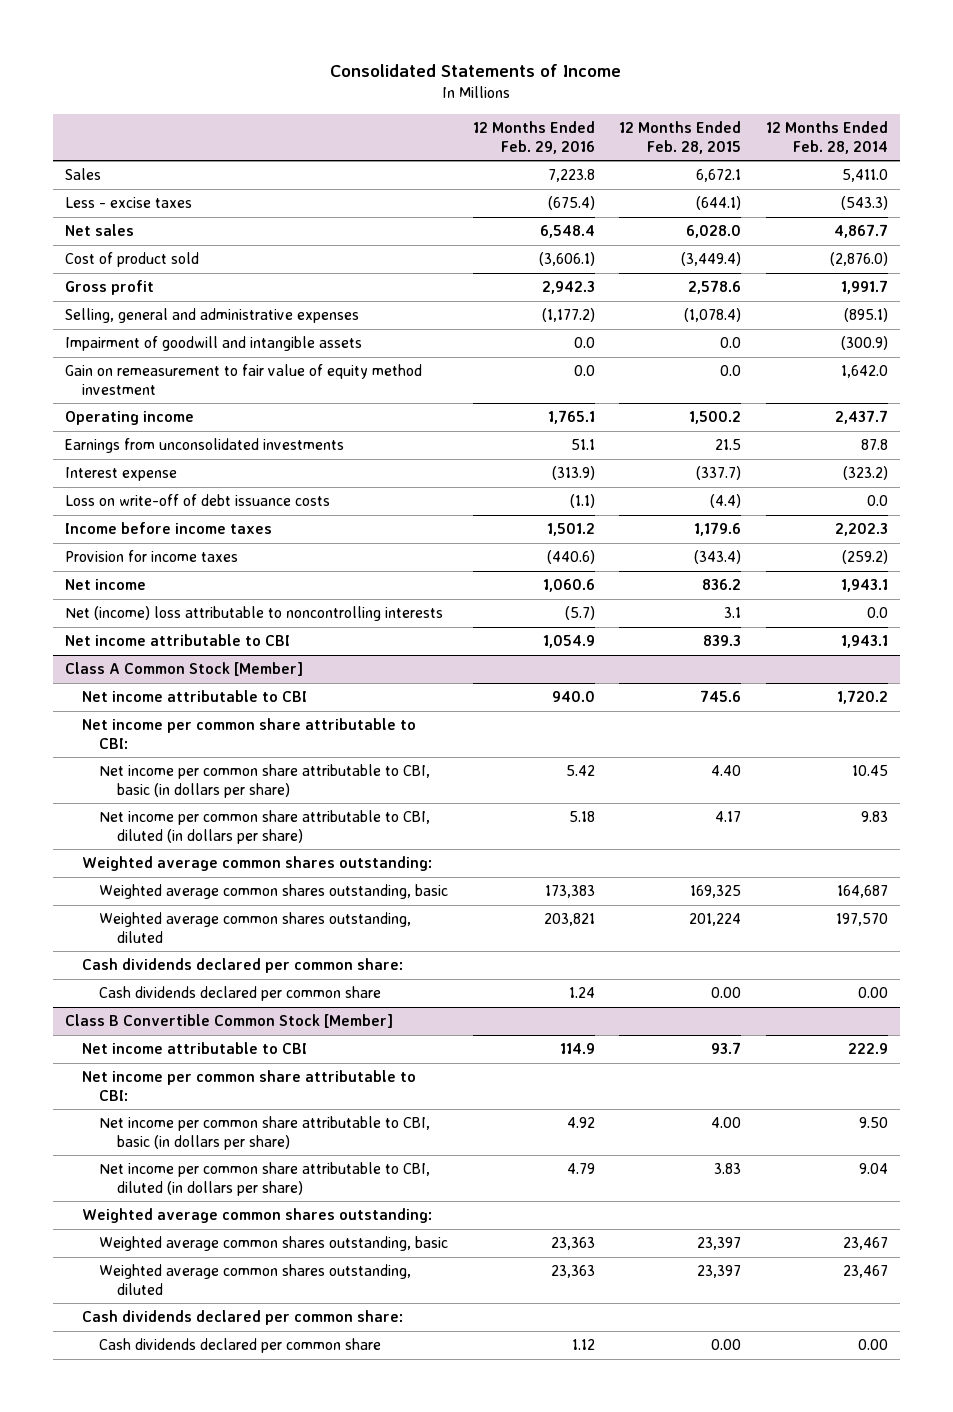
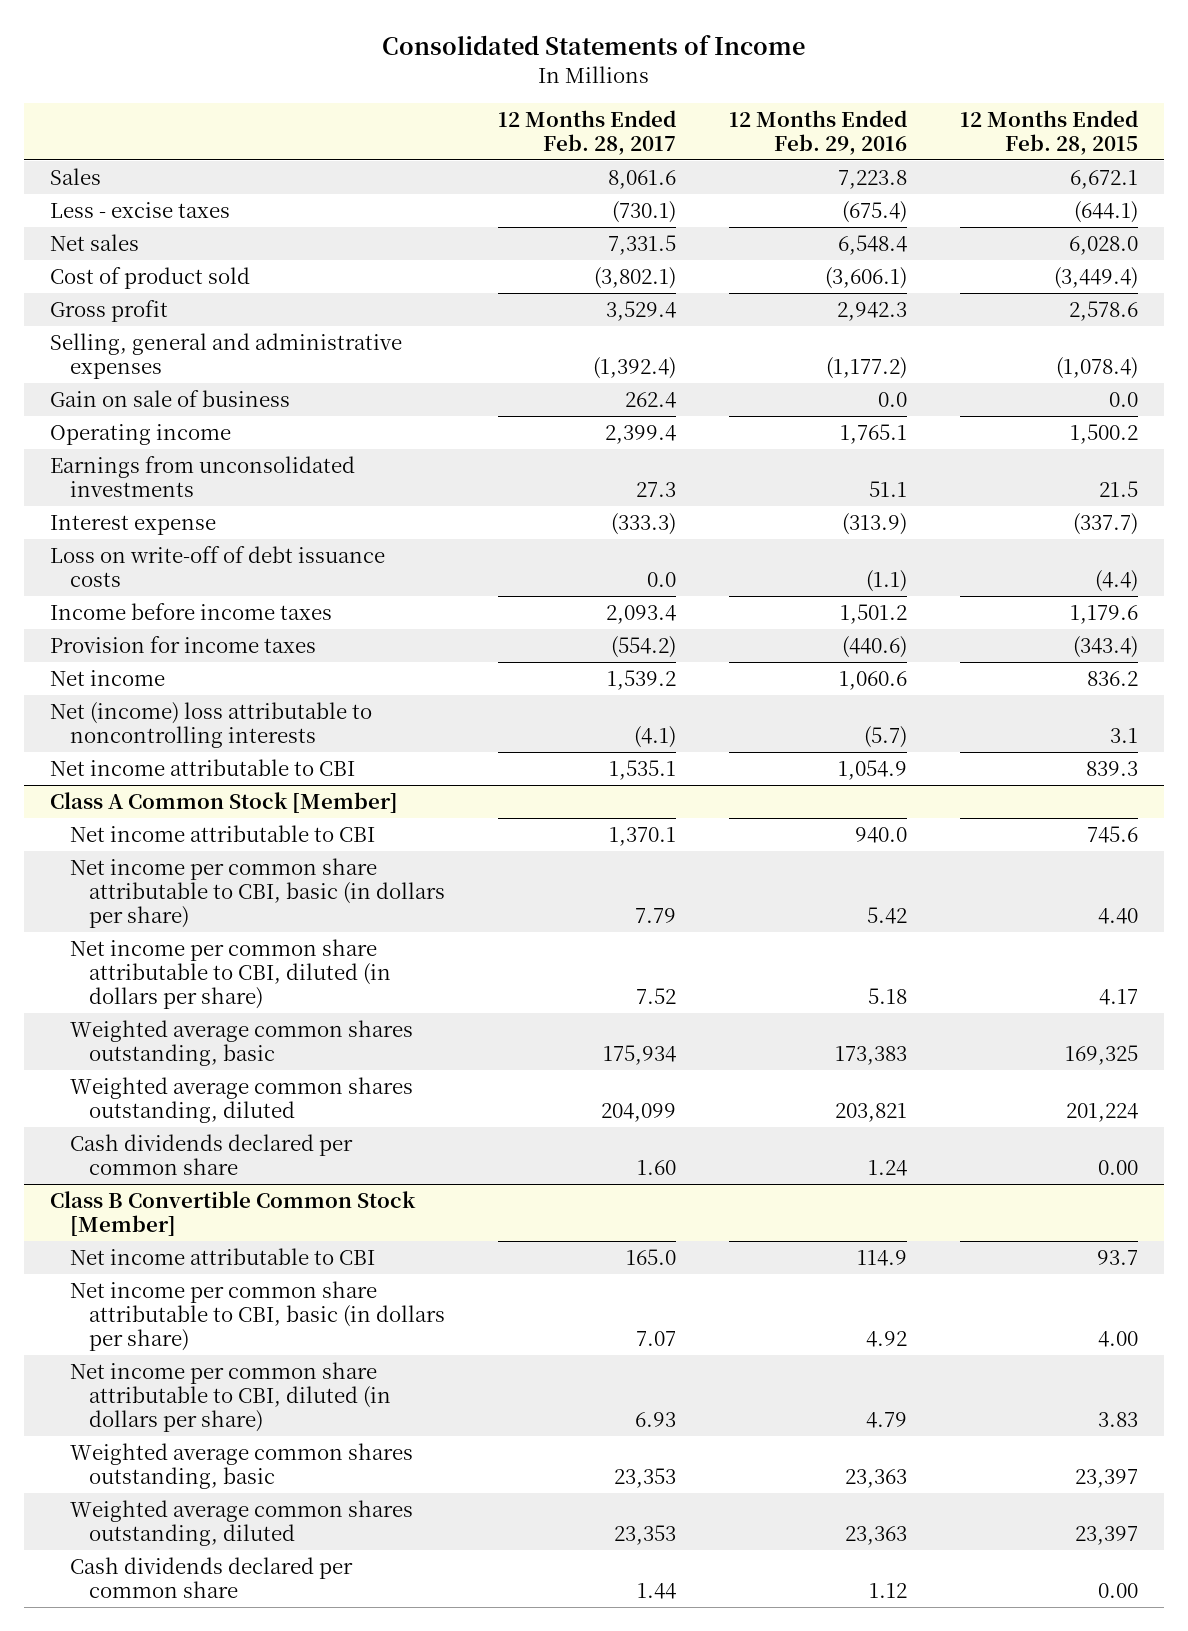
[765,121,888,154] 12 Months Ended Feb. 28, 2014 -> none
none -> [497,109,676,155] 12 Months Ended Feb. 28, 2017
[65,336,363,352] Impairment of goodwill and intangible assets -> none
[65,364,423,395] Gain on remeasurement to fair value of equity method investment -> none
none -> [50,389,291,407] Gain on sale of business
[82,718,417,749] Net income per common share attributable to CBI: -> none
[82,856,433,872] Weighted average common shares outstanding: -> none
[82,958,404,974] Cash dividends declared per common share: -> none
[82,1070,417,1101] Net income per common share attributable to CBI: -> none
[82,1208,433,1224] Weighted average common shares outstanding: -> none
[82,1310,404,1326] Cash dividends declared per common share: -> none

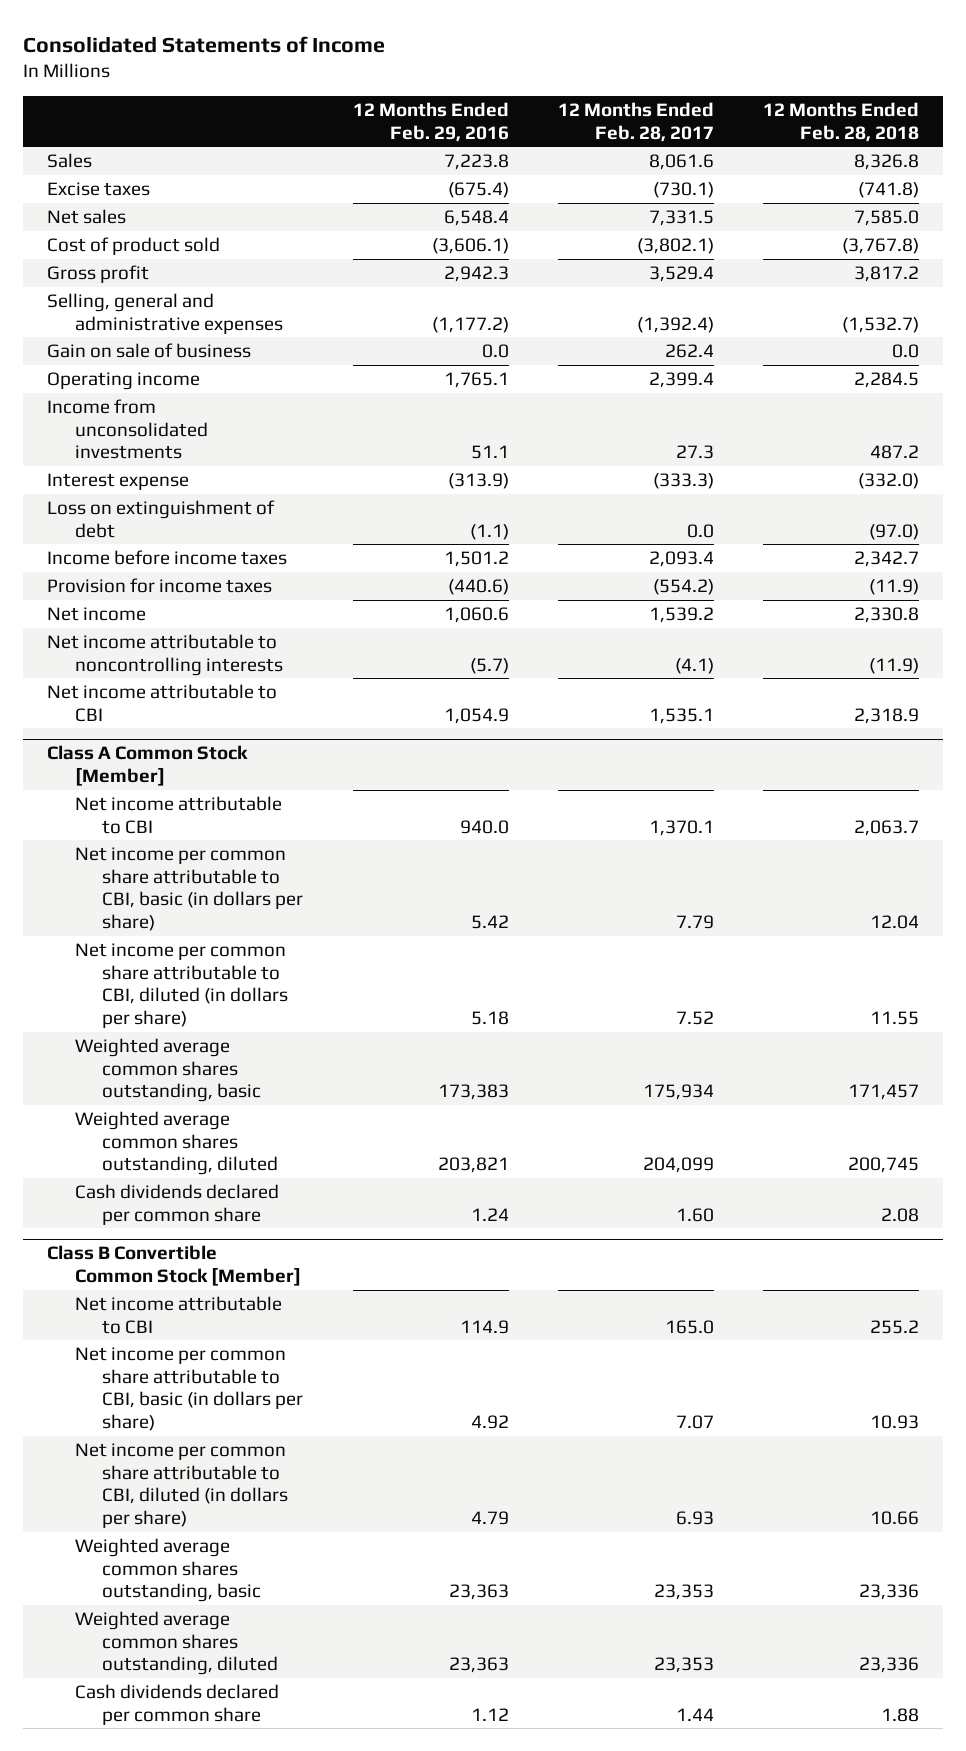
[959,109,1138,155] 12 Months Ended Feb. 28, 2015 -> none
none -> [762,102,919,142] 12 Months Ended Feb. 28, 2018
[50,201,231,218] Less - excise taxes -> [47,181,151,196] Excise taxes
[50,455,356,497] Earnings from unconsolidated investments -> [47,398,208,460] Income from unconsolidated investments
[50,545,386,587] Loss on write-off of debt issuance costs -> none
none -> [47,499,276,538] Loss on extinguishment of debt
[50,701,373,748] Net (income) loss attributable to noncontrolling interests -> [47,633,283,676] Net income attributable to noncontrolling interests

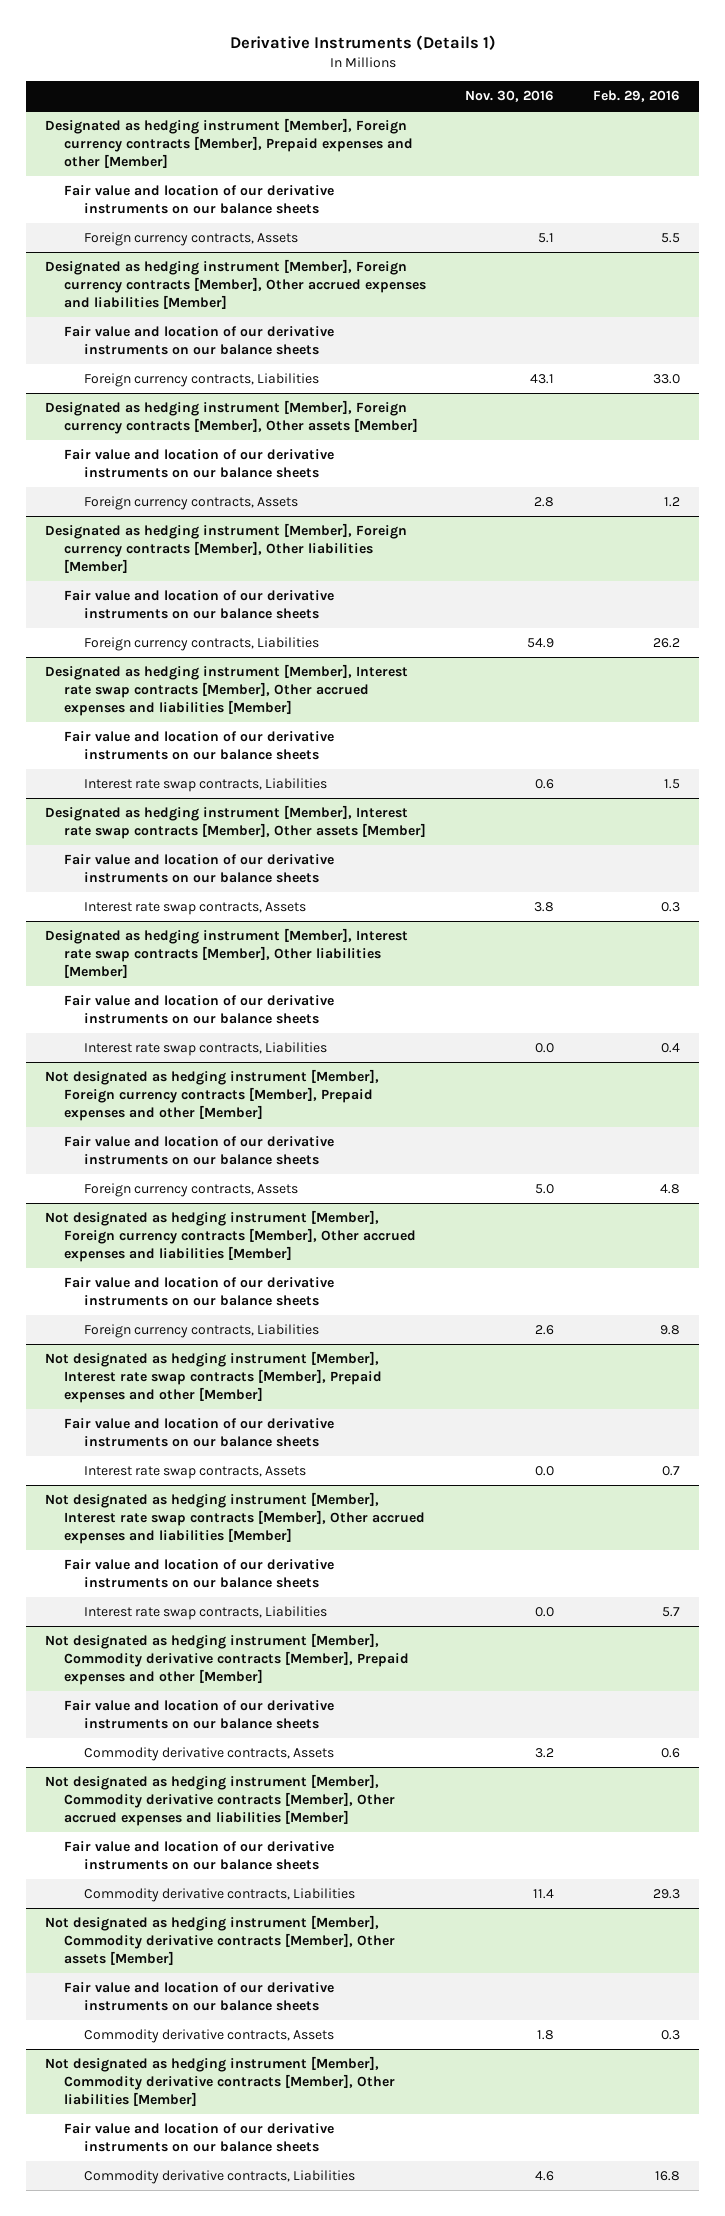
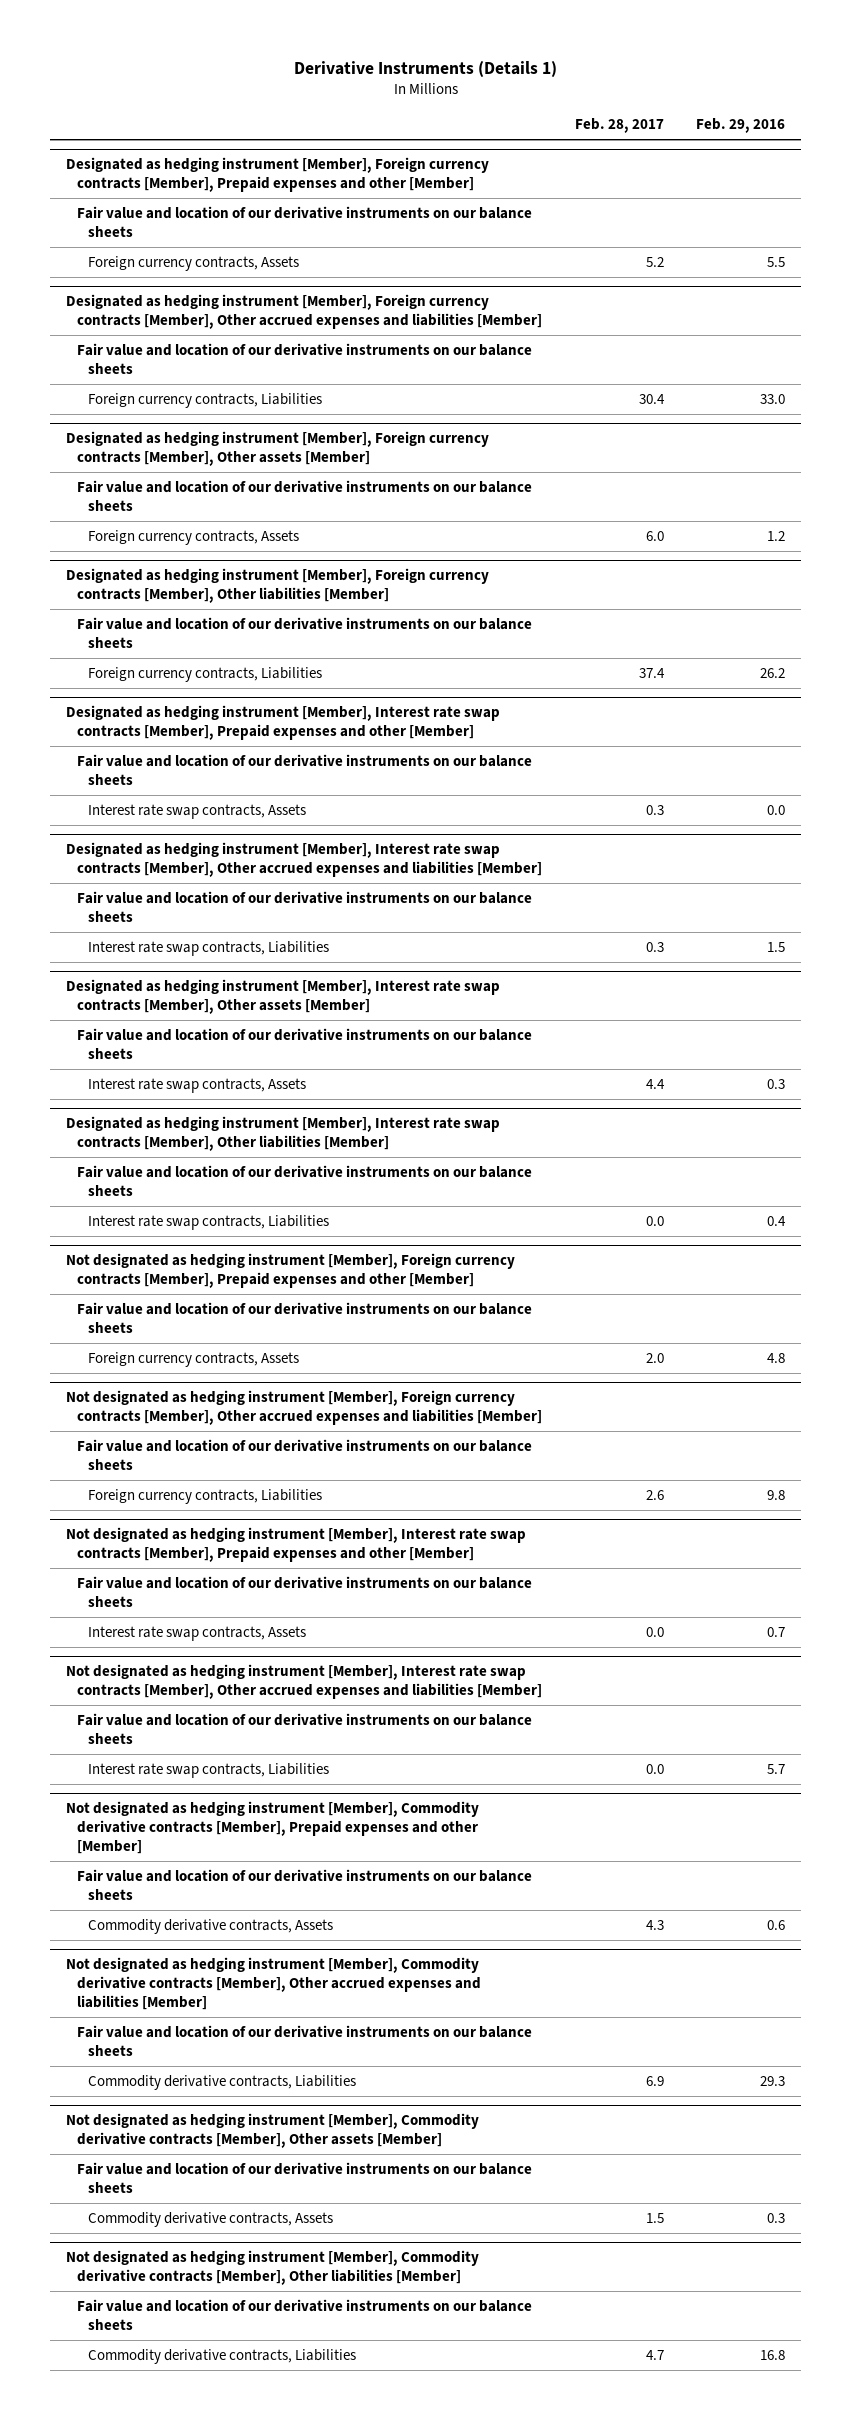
[465,90,555,103] Nov. 30, 2016 -> none
none -> [574,118,664,134] Feb. 28, 2017
none -> [66,705,501,741] Designated as hedging instrument [Member], Interest rate swap contracts [Member], Prepaid expenses and other [Member]
none -> [77,754,533,785] Fair value and location of our derivative instruments on our balance sheets
none -> [88,804,307,820] Interest rate swap contracts, Assets

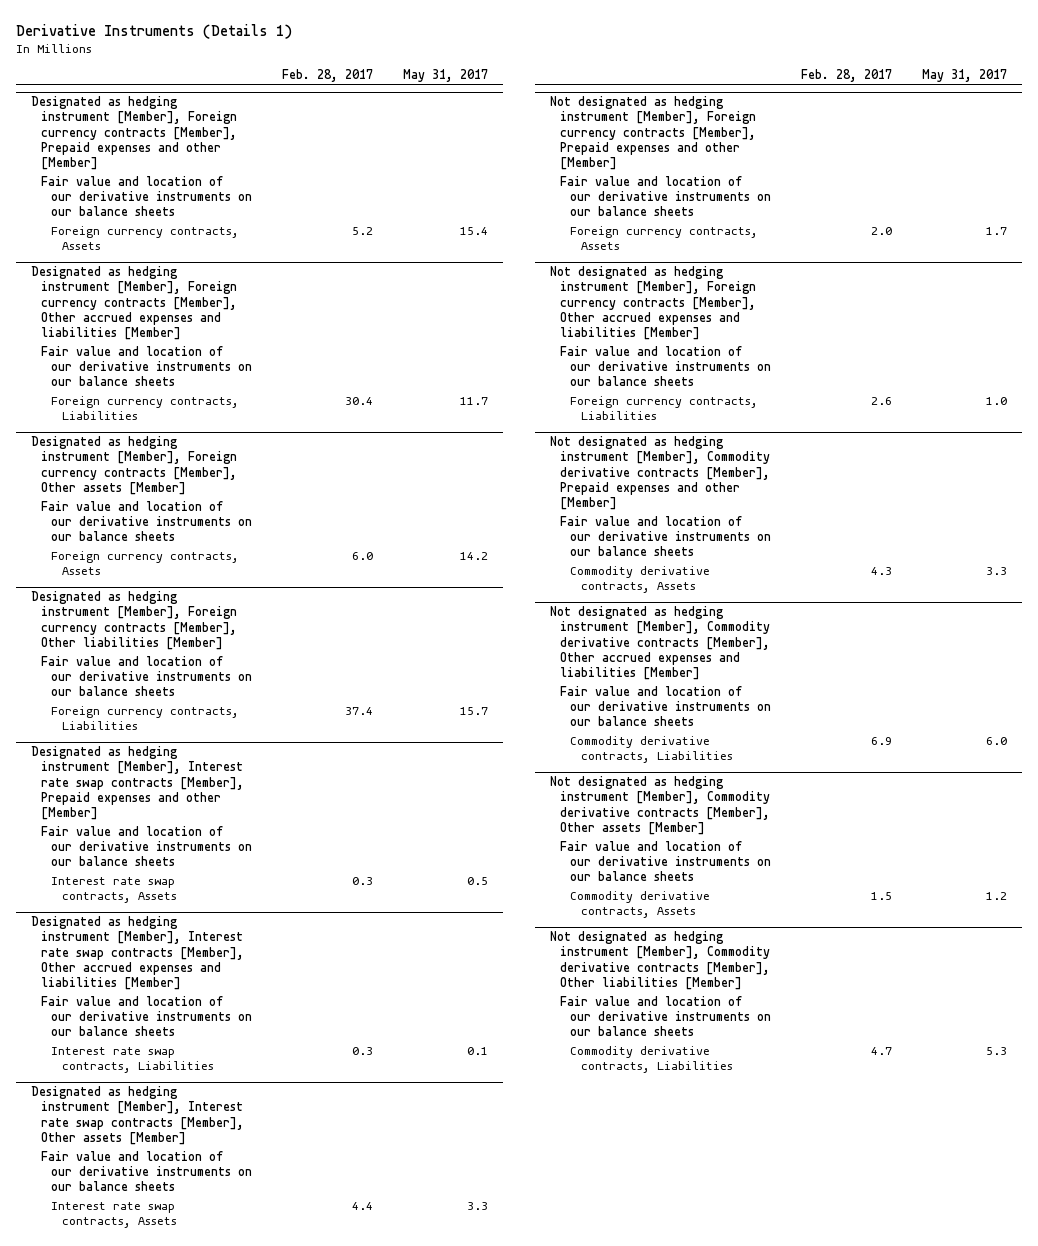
[696,118,786,134] Feb. 29, 2016 -> none
none -> [403,69,489,83] May 31, 2017
[66,1116,501,1152] Designated as hedging instrument [Member], Interest rate swap contracts [Member], Other liabilities [Member] -> none
[77,1165,533,1196] Fair value and location of our derivative instruments on our balance sheets -> none
[88,1215,330,1231] Interest rate swap contracts, Liabilities -> none
[66,1527,527,1563] Not designated as hedging instrument [Member], Interest rate swap contracts [Member], Prepaid expenses and other [Member] -> none
[77,1576,533,1607] Fair value and location of our derivative instruments on our balance sheets -> none
[88,1626,307,1642] Interest rate swap contracts, Assets -> none
[66,1664,543,1700] Not designated as hedging instrument [Member], Interest rate swap contracts [Member], Other accrued expenses and liabilities [Member] -> none
[77,1713,533,1744] Fair value and location of our derivative instruments on our balance sheets -> none
[88,1763,330,1779] Interest rate swap contracts, Liabilities -> none

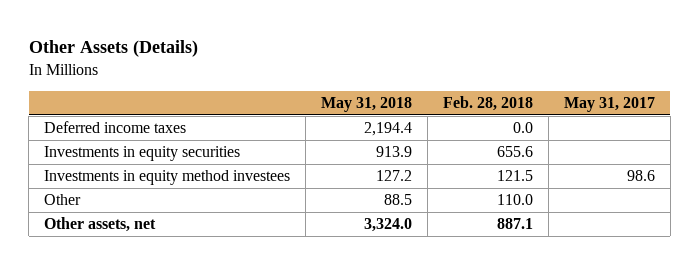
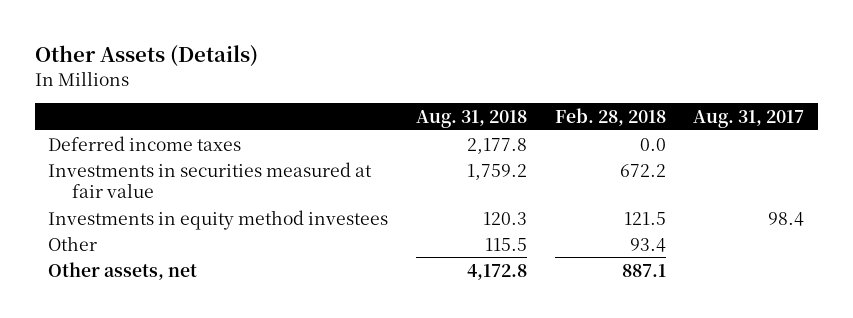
[321,96,413,112] May 31, 2018 -> none
[563,96,655,112] May 31, 2017 -> none
none -> [416,110,528,129] Aug. 31, 2018
none -> [693,110,805,129] Aug. 31, 2017
[44,146,241,162] Investments in equity securities -> none
none -> [48,161,373,198] Investments in securities measured at fair value
[497,194,534,206] 110.0 -> [629,237,666,252] 93.4

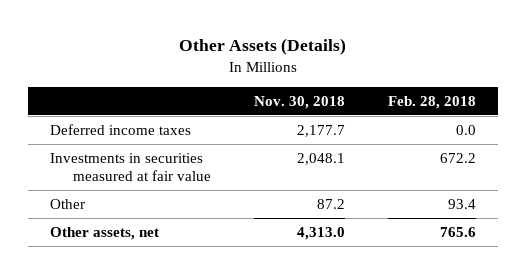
[416,110,528,129] Aug. 31, 2018 -> none
[693,110,805,129] Aug. 31, 2017 -> none
none -> [254,95,346,109] Nov. 30, 2018
[48,209,389,230] Investments in equity method investees -> none
[621,263,666,277] 887.1 -> [440,226,477,237] 765.6

